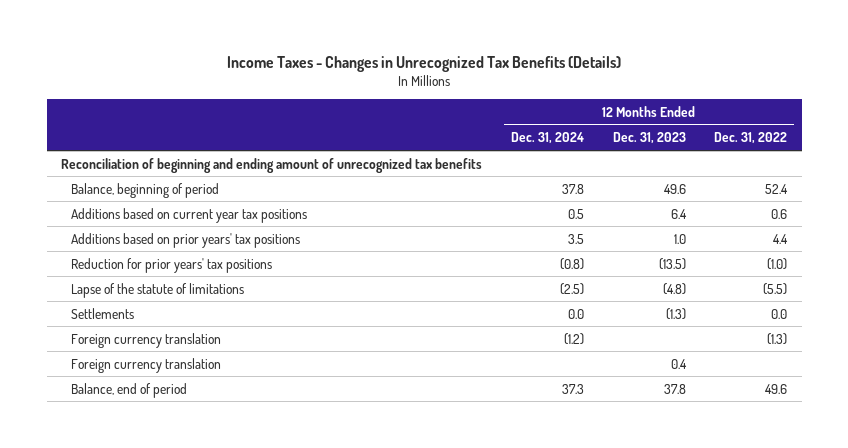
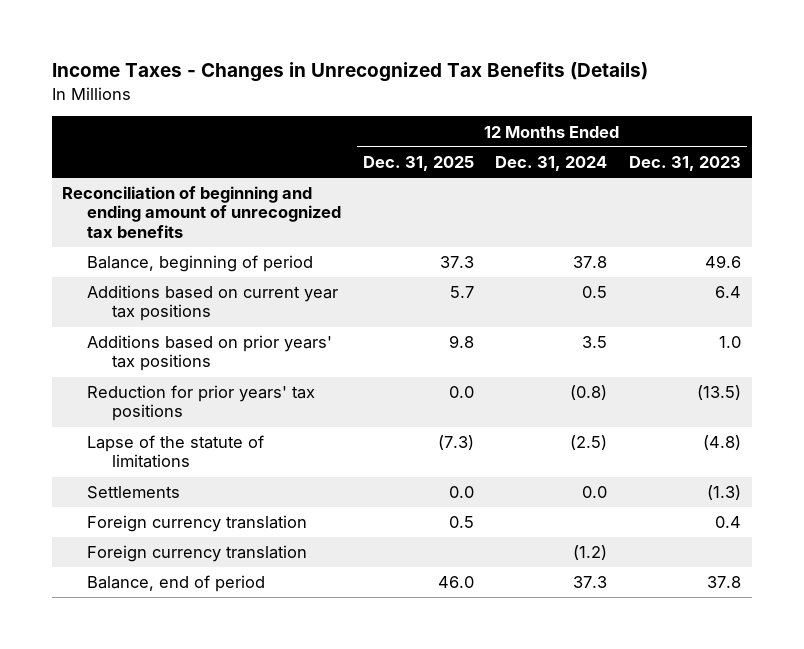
[714,132,788,145] Dec. 31, 2022 -> none
none -> [362,155,474,171] Dec. 31, 2025
[70,332,221,348] Foreign currency translation -> [86,545,307,563] Foreign currency translation

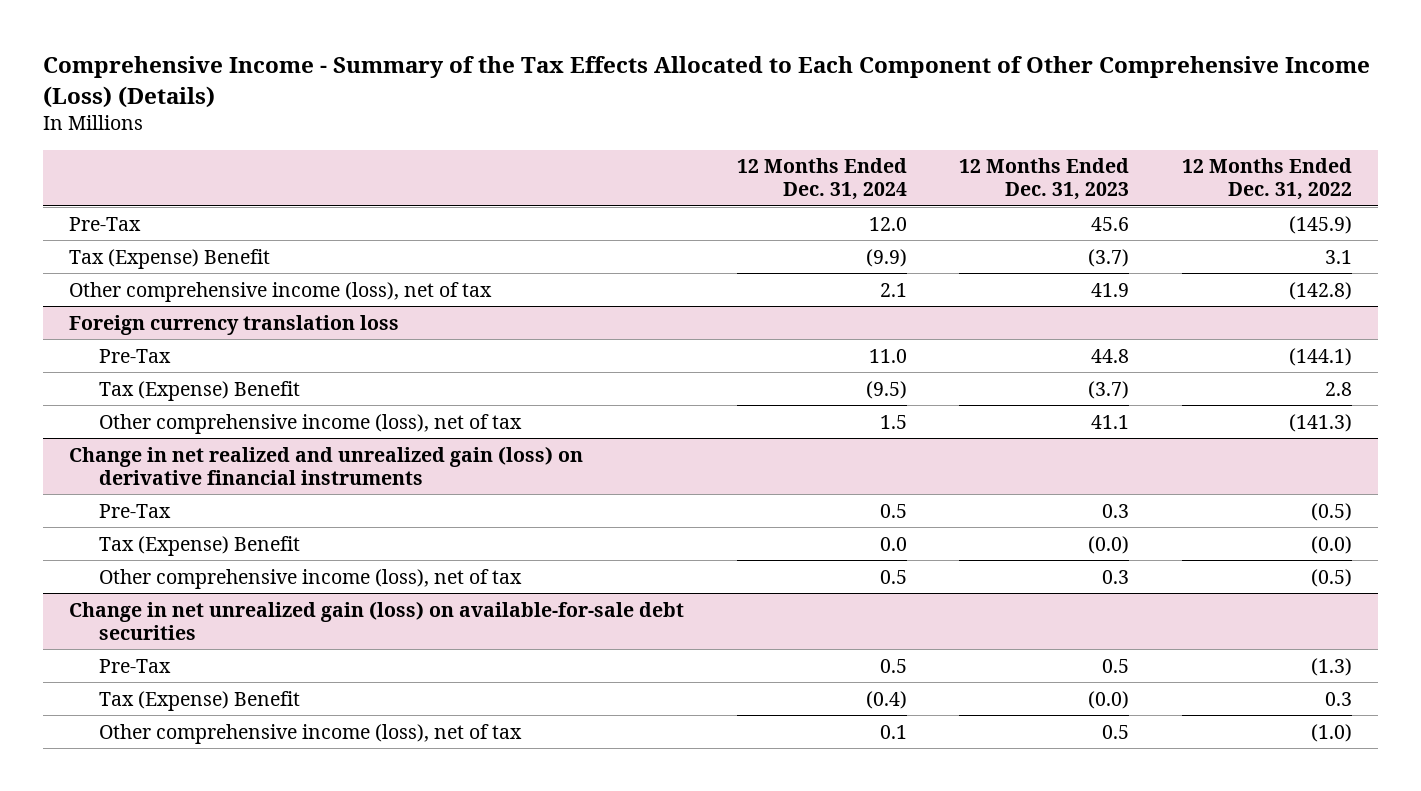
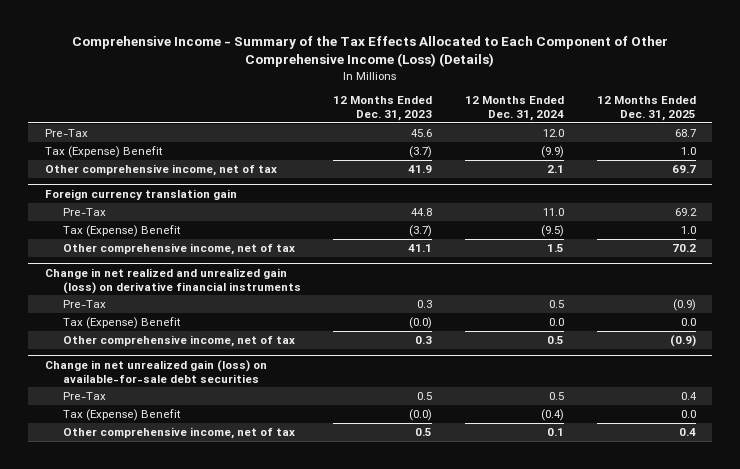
[1182,158,1353,201] 12 Months Ended Dec. 31, 2022 -> none
none -> [596,96,696,122] 12 Months Ended Dec. 31, 2025
[69,281,493,302] Other comprehensive income (loss), net of tax -> [44,164,277,177] Other comprehensive income, net of tax
[69,314,400,335] Foreign currency translation loss -> [44,188,237,200] Foreign currency translation gain
[99,413,523,434] Other comprehensive income (loss), net of tax -> [62,243,295,256] Other comprehensive income, net of tax
[99,568,523,589] Other comprehensive income (loss), net of tax -> [62,335,295,348] Other comprehensive income, net of tax
[99,723,523,744] Other comprehensive income (loss), net of tax -> [62,427,295,440] Other comprehensive income, net of tax

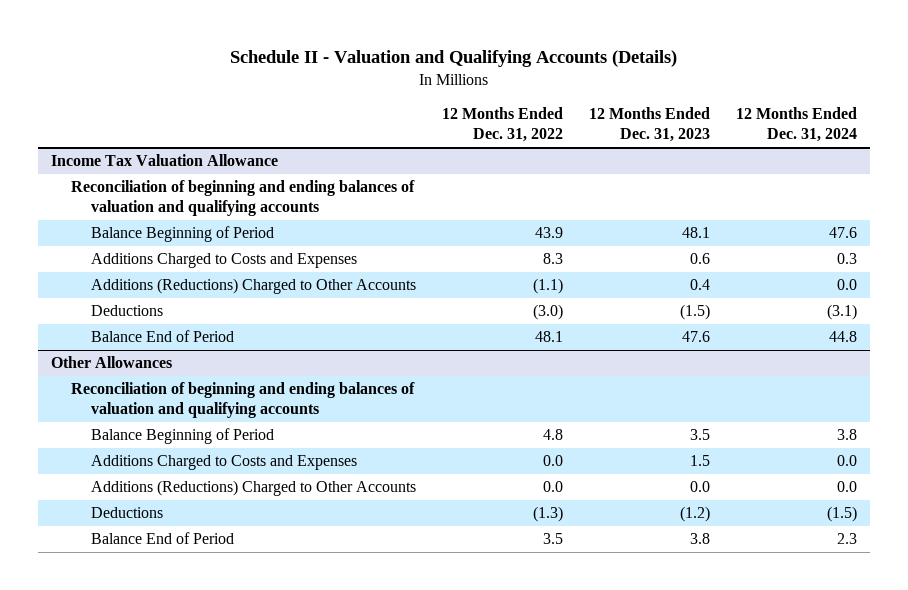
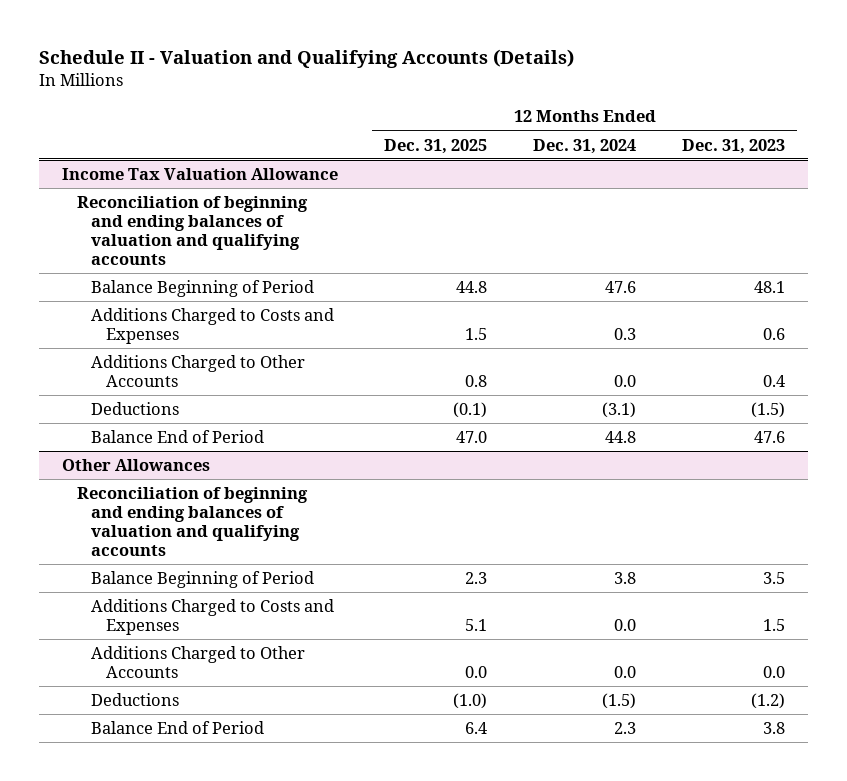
[441,107,563,143] 12 Months Ended Dec. 31, 2022 -> none
none -> [383,138,487,154] Dec. 31, 2025
[90,278,416,295] Additions (Reductions) Charged to Other Accounts -> [91,354,306,388] Additions Charged to Other Accounts
[90,480,416,497] Additions (Reductions) Charged to Other Accounts -> [91,645,306,679] Additions Charged to Other Accounts

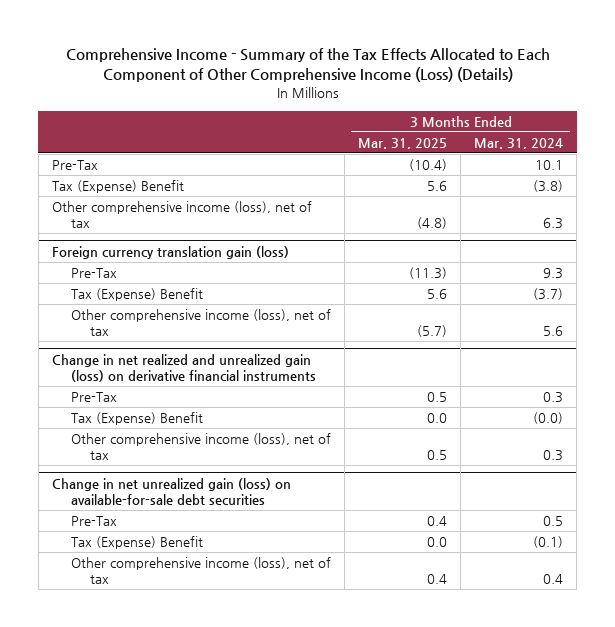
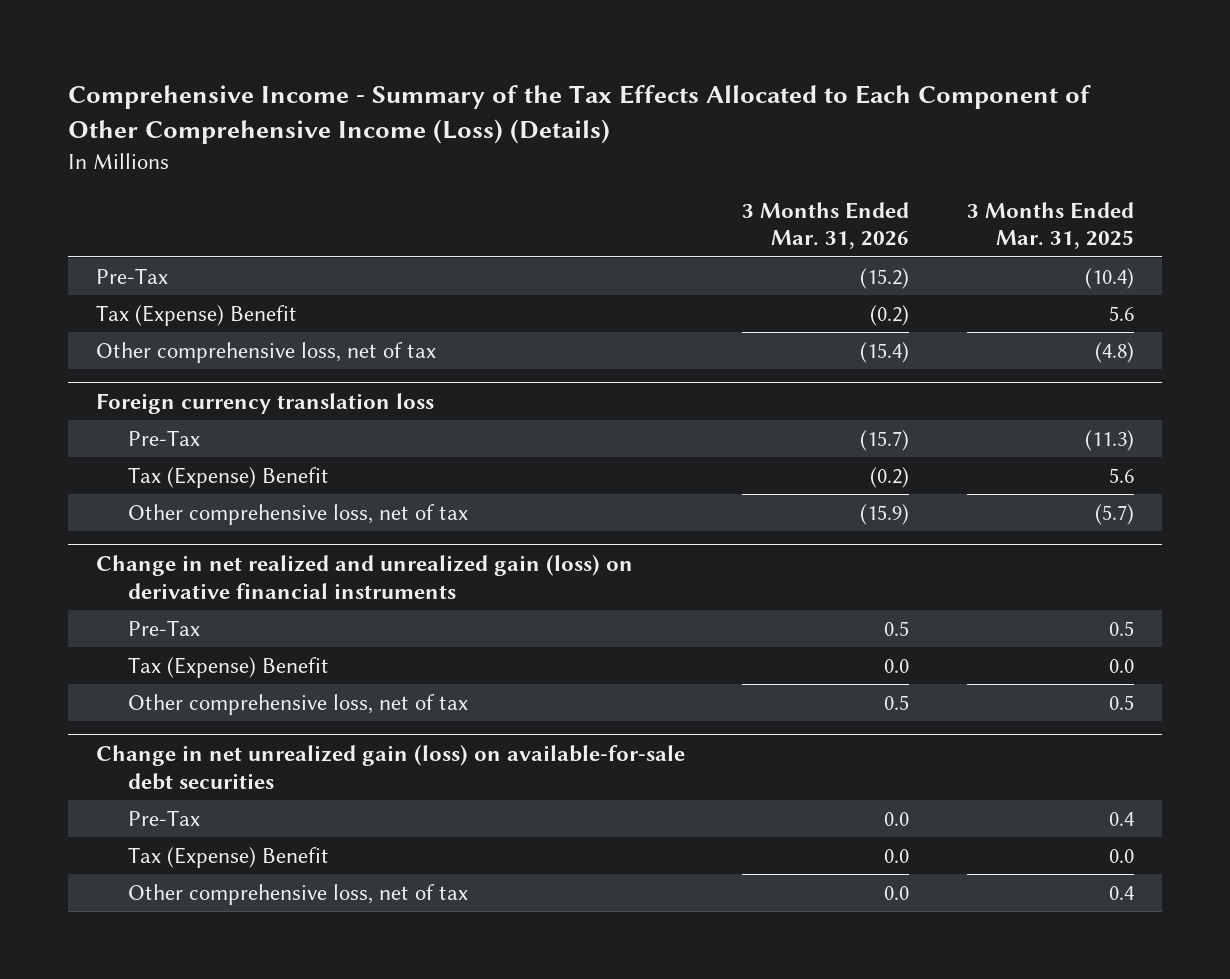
[474,137,564,149] Mar. 31, 2024 -> none
none -> [742,201,910,250] 3 Months Ended Mar. 31, 2026
[51,201,312,228] Other comprehensive income (loss), net of tax -> [96,341,437,363] Other comprehensive loss, net of tax
[51,246,289,260] Foreign currency translation gain (loss) -> [96,392,435,414] Foreign currency translation loss
[71,309,332,336] Other comprehensive income (loss), net of tax -> [127,503,468,525] Other comprehensive loss, net of tax
[71,433,332,460] Other comprehensive income (loss), net of tax -> [127,693,468,715] Other comprehensive loss, net of tax
[71,557,332,584] Other comprehensive income (loss), net of tax -> [127,883,468,905] Other comprehensive loss, net of tax

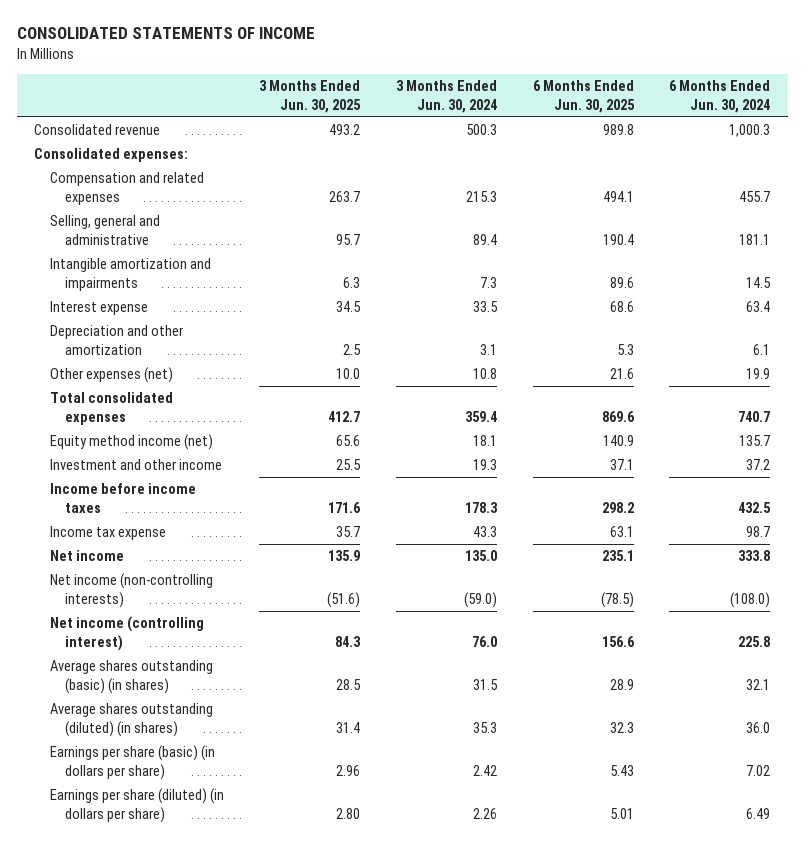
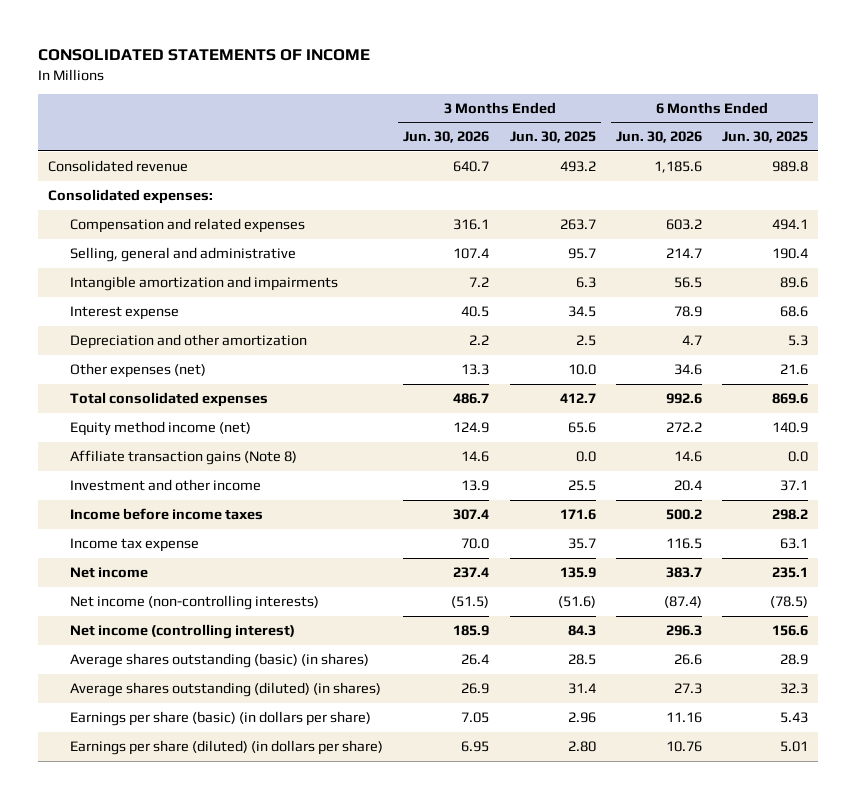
[396,79,498,113] 3 Months Ended Jun. 30, 2024 -> none
[669,79,771,113] 6 Months Ended Jun. 30, 2024 -> none
none -> [403,131,490,144] Jun. 30, 2026
none -> [615,131,702,144] Jun. 30, 2026
none -> [70,449,298,465] Affiliate transaction gains (Note 8)

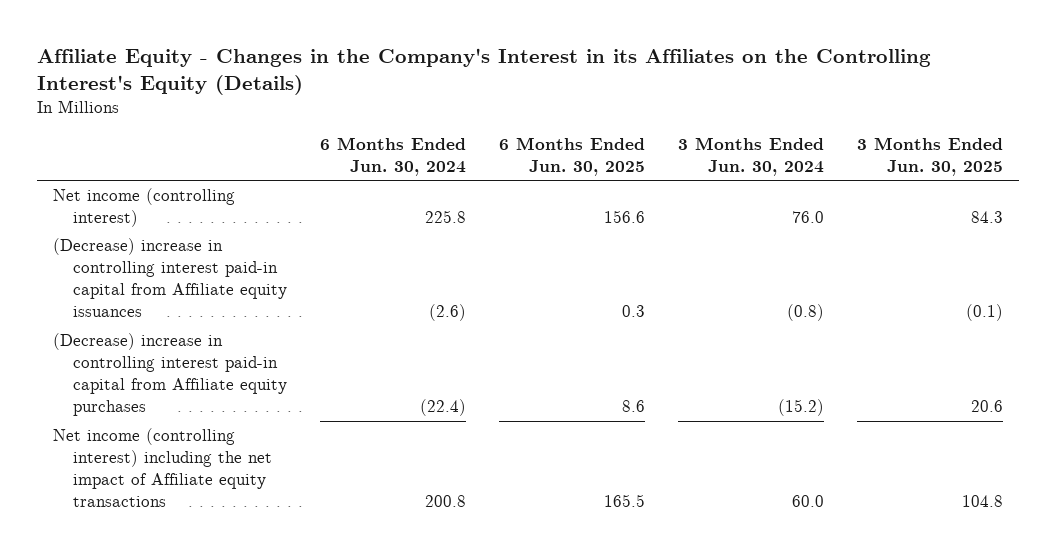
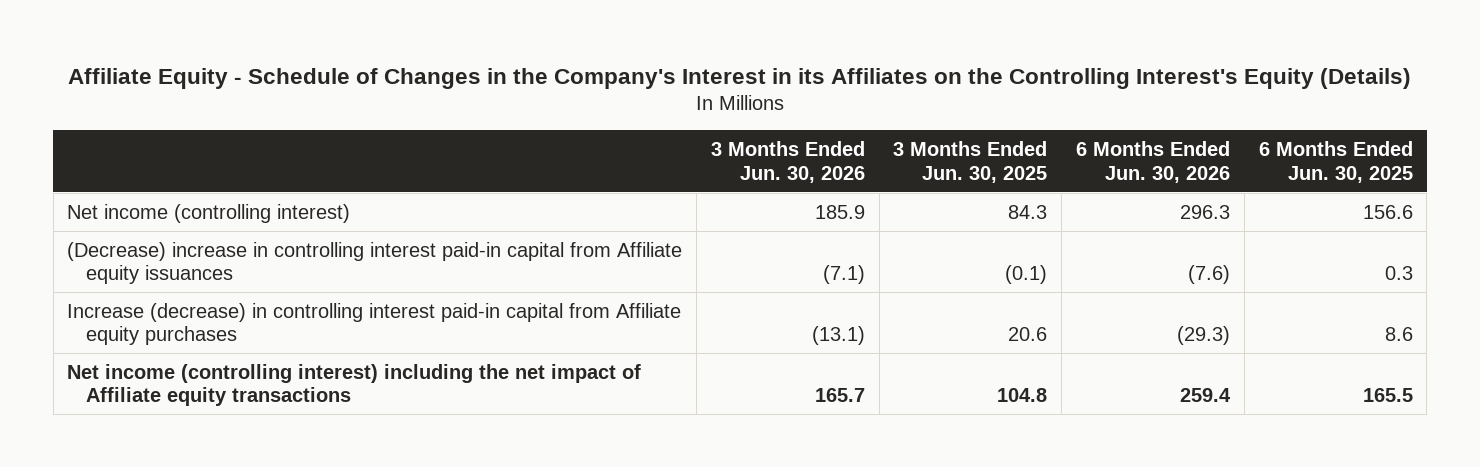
[36,48,931,95] Affiliate Equity - Changes in the Company's Interest in its Affiliates on the Controlling Interest's Equity (Details) -> [67,67,1411,89] Affiliate Equity - Schedule of Changes in the Company's Interest in its Affiliates on the Controlling Interest's Equity (Details)
[319,137,466,177] 6 Months Ended Jun. 30, 2024 -> none
[677,137,824,177] 3 Months Ended Jun. 30, 2024 -> none
none -> [710,140,865,183] 3 Months Ended Jun. 30, 2026
none -> [1076,140,1231,183] 6 Months Ended Jun. 30, 2026
[53,333,287,417] (Decrease) increase in controlling interest paid-in capital from Affiliate equity purchases -> [67,302,682,346] Increase (decrease) in controlling interest paid-in capital from Affiliate equity purchases

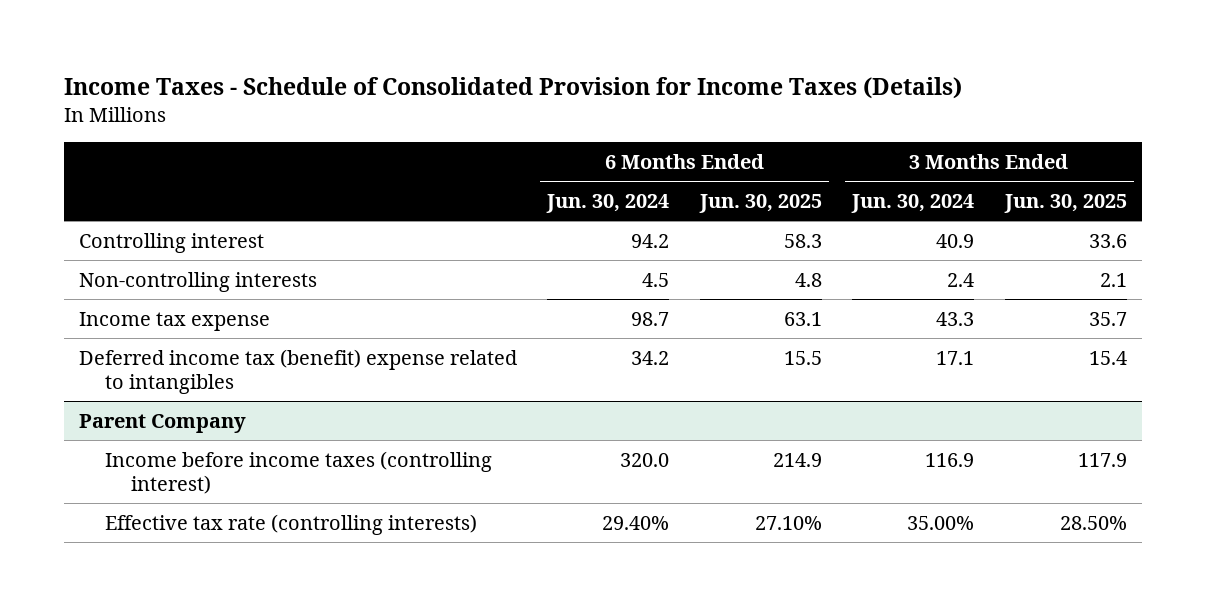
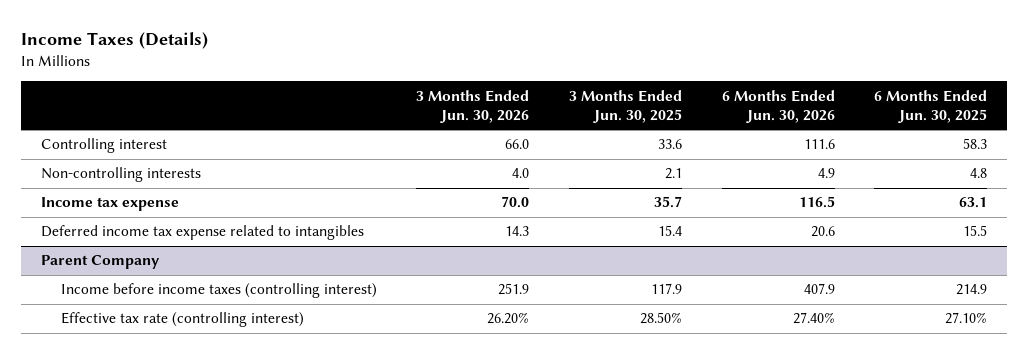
[63,76,962,99] Income Taxes - Schedule of Consolidated Provision for Income Taxes (Details) -> [20,31,208,49] Income Taxes (Details)
[546,193,670,213] Jun. 30, 2024 -> none
[851,193,975,213] Jun. 30, 2024 -> none
none -> [416,89,530,123] 3 Months Ended Jun. 30, 2026
none -> [721,89,835,123] 6 Months Ended Jun. 30, 2026
[78,348,517,394] Deferred income tax (benefit) expense related to intangibles -> [40,225,364,241] Deferred income tax expense related to intangibles
[104,513,477,535] Effective tax rate (controlling interests) -> [60,312,304,328] Effective tax rate (controlling interest)

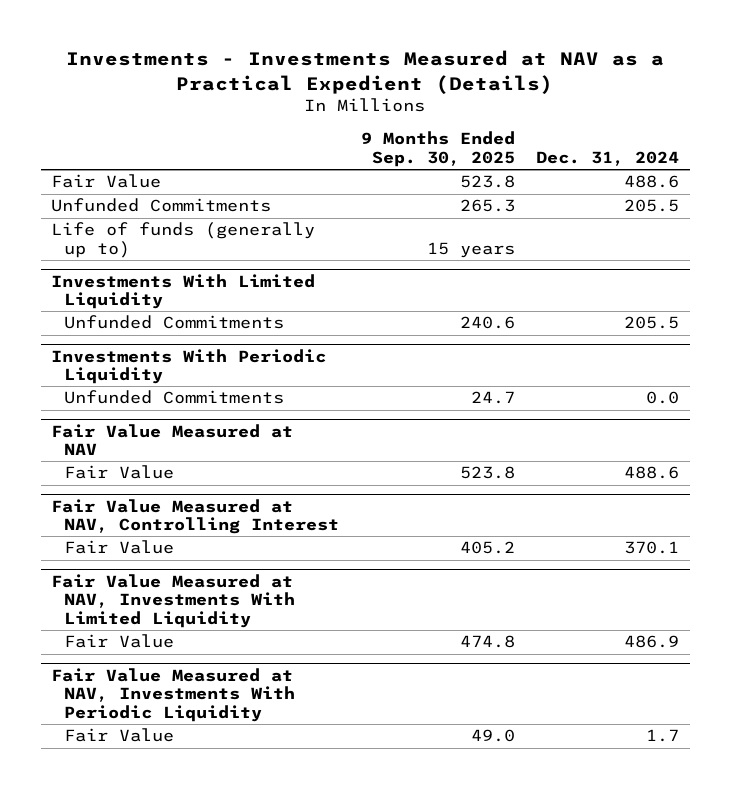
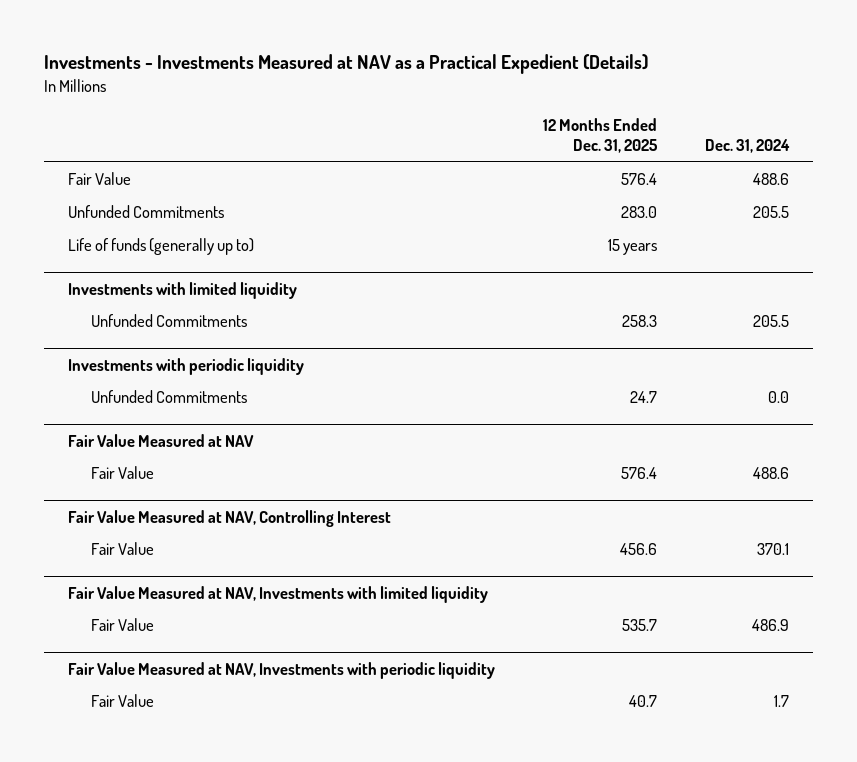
[360,131,515,167] 9 Months Ended Sep. 30, 2025 -> none
none -> [542,117,658,154] 12 Months Ended Dec. 31, 2025
[51,273,316,310] Investments With Limited Liquidity -> [67,281,297,299] Investments with limited liquidity
[51,348,327,385] Investments With Periodic Liquidity -> [67,357,304,375] Investments with periodic liquidity
[51,573,296,628] Fair Value Measured at NAV, Investments With Limited Liquidity -> [67,585,488,603] Fair Value Measured at NAV, Investments with limited liquidity
[51,667,296,722] Fair Value Measured at NAV, Investments With Periodic Liquidity -> [67,661,495,679] Fair Value Measured at NAV, Investments with periodic liquidity

